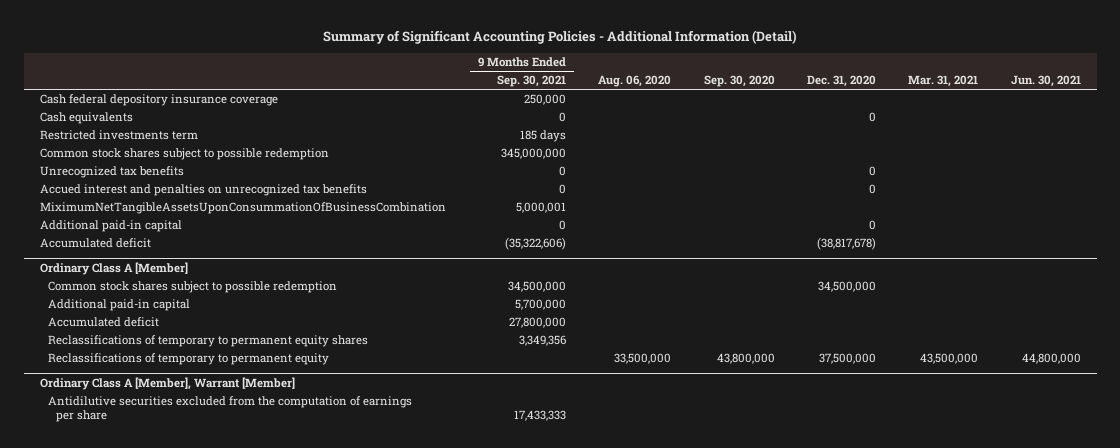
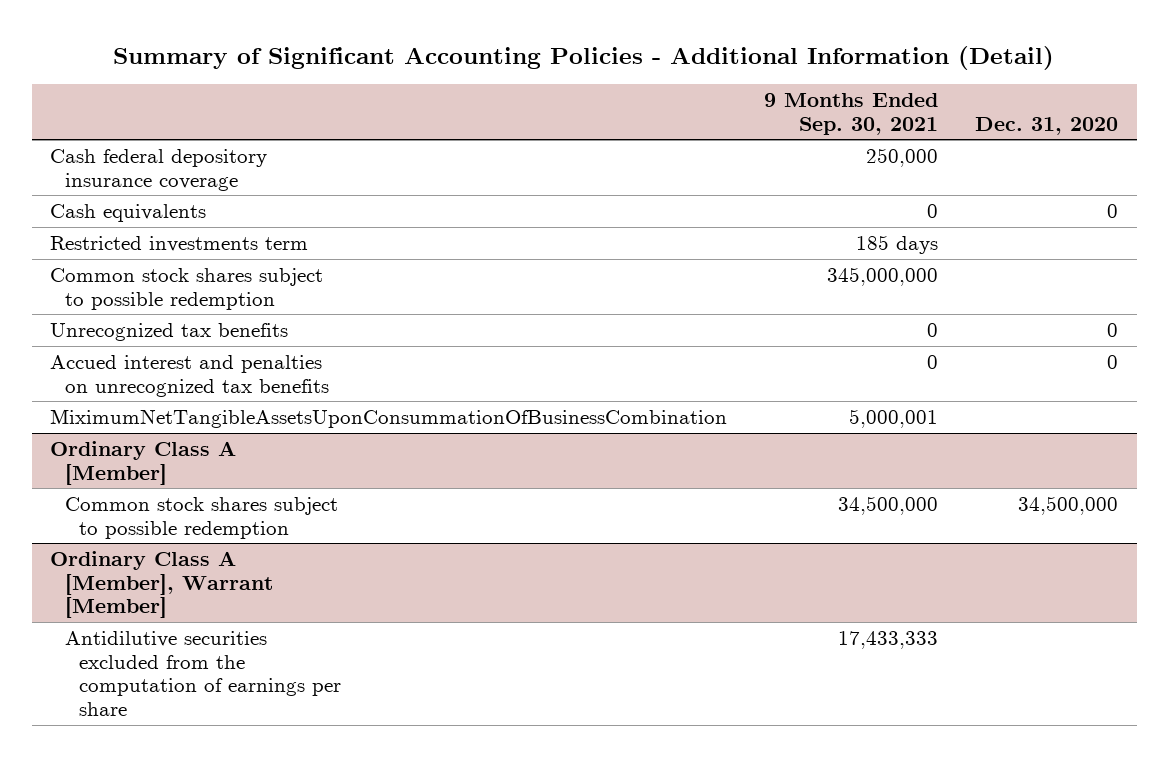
[598,75,672,88] Aug. 06, 2020 -> none
[703,75,775,88] Sep. 30, 2020 -> none
[908,75,979,88] Mar. 31, 2021 -> none
[1010,75,1081,88] Jun. 30, 2021 -> none
[39,220,182,233] Additional paid-in capital -> none
[39,238,151,249] Accumulated deficit -> none
[48,299,191,312] Additional paid-in capital -> none
[48,317,160,328] Accumulated deficit -> none
[48,335,369,348] Reclassifications of temporary to permanent equity shares -> none
[48,353,330,366] Reclassifications of temporary to permanent equity -> none

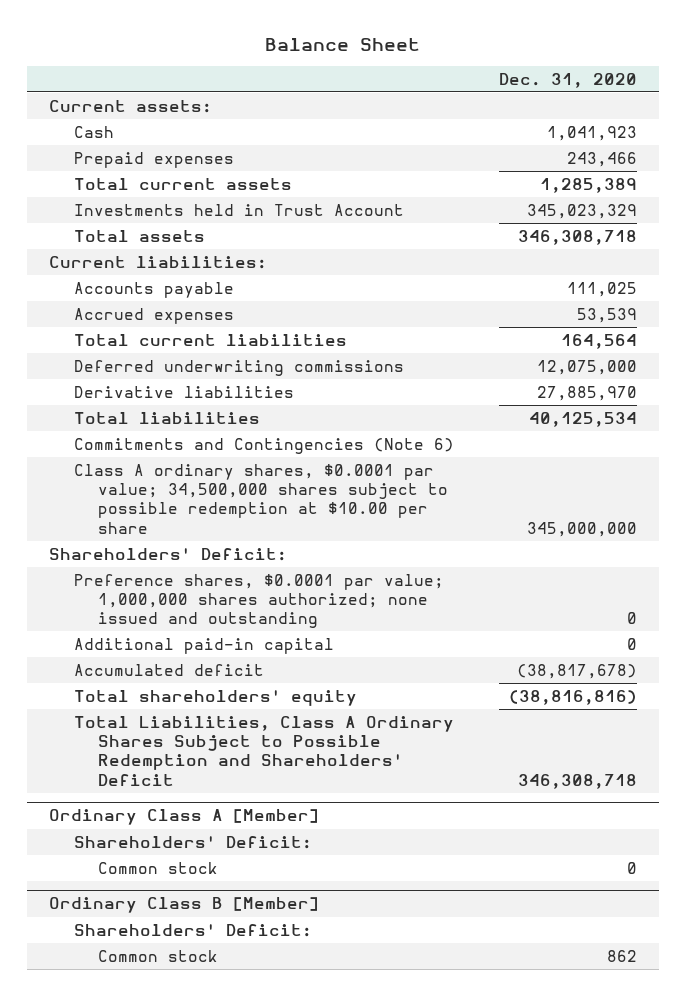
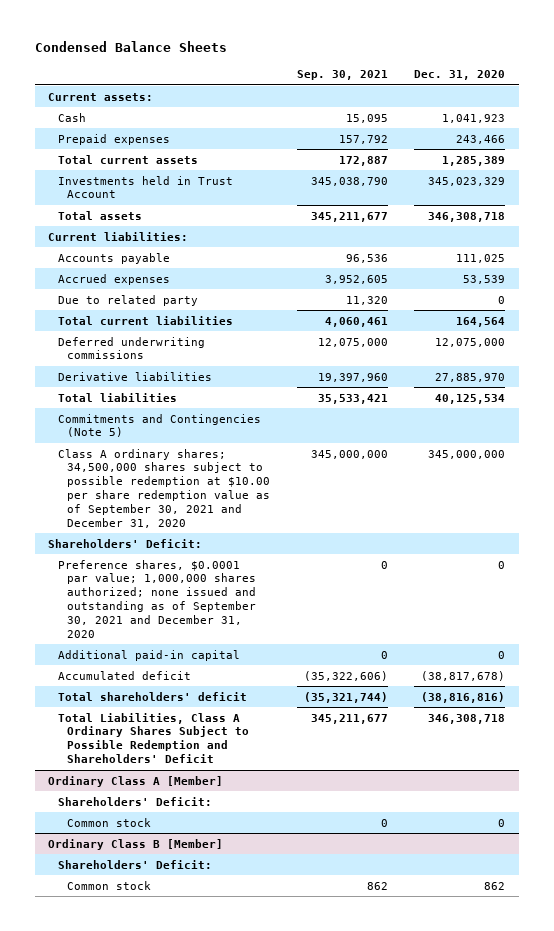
[264,37,420,51] Balance Sheet -> [35,41,228,53] Condensed Balance Sheets
none -> [296,70,388,81] Sep. 30, 2021
none -> [57,294,198,306] Due to related party
[73,437,454,454] Commitments and Contingencies (Note 6) -> [57,413,261,438] Commitments and Contingencies (Note 5)
[73,463,448,534] Class A ordinary shares, $0.0001 par value; 34,500,000 shares subject to possible redemption at $10.00 per share -> [57,448,270,528] Class A ordinary shares; 34,500,000 shares subject to possible redemption at $10.00 per share redemption value as of September 30, 2021 and December 31, 2020
[73,573,444,629] Preference shares, $0.0001 par value; 1,000,000 shares authorized; none issued and outstanding -> [57,559,256,638] Preference shares, $0.0001 par value; 1,000,000 shares authorized; none issued and outstanding as of September 30, 2021 and December 31, 2020
[73,689,357,706] Total shareholders' equity -> [57,691,247,701] Total shareholders' deficit

